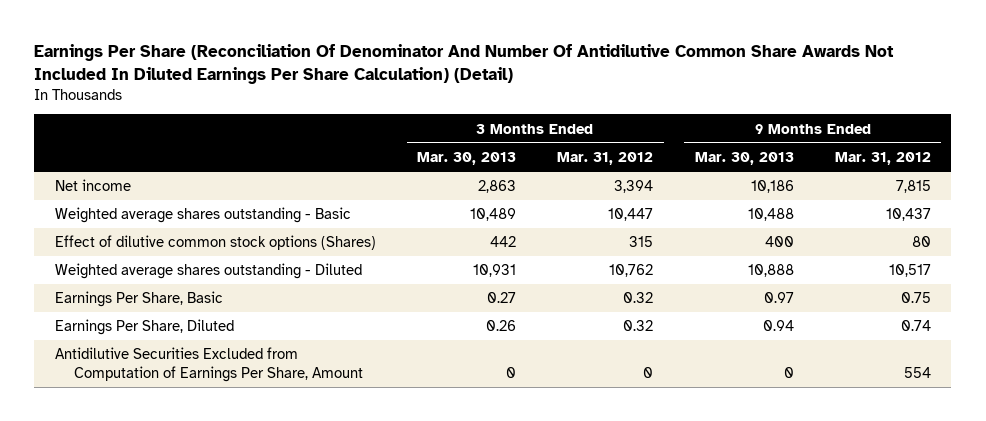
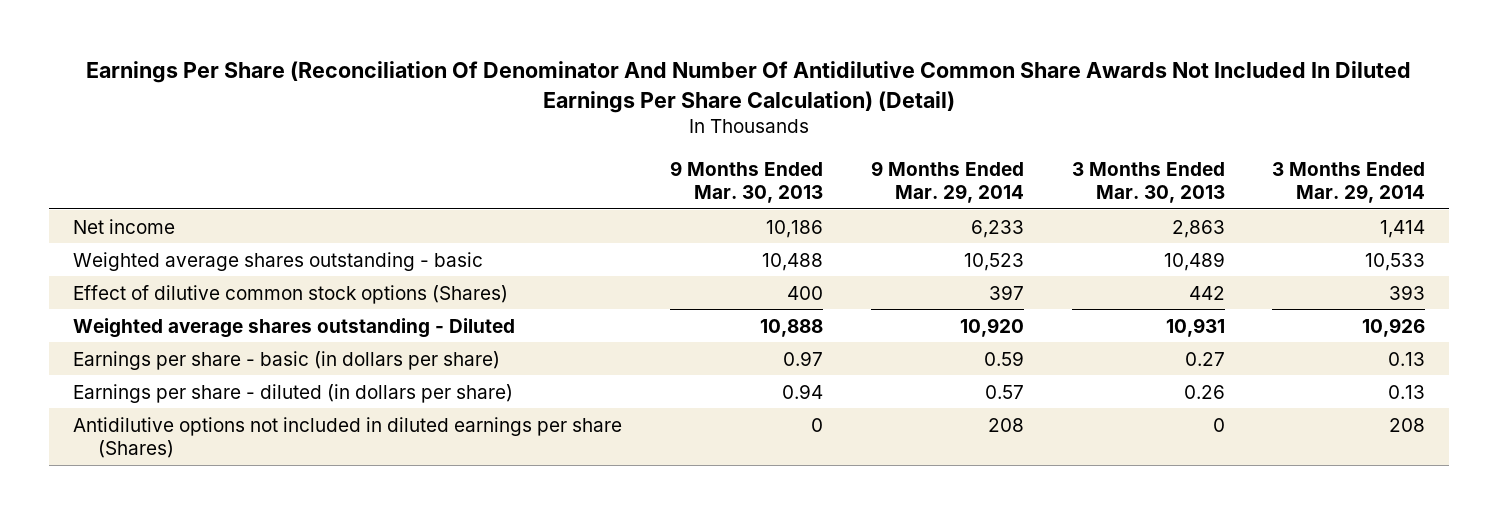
[557,152,654,166] Mar. 31, 2012 -> none
[834,152,931,166] Mar. 31, 2012 -> none
none -> [870,160,1024,203] 9 Months Ended Mar. 29, 2014
none -> [1272,161,1426,203] 3 Months Ended Mar. 29, 2014
[54,207,351,224] Weighted average shares outstanding - Basic -> [72,251,483,271] Weighted average shares outstanding - basic
[54,291,223,308] Earnings Per Share, Basic -> [72,350,500,370] Earnings per share - basic (in dollars per share)
[54,319,234,336] Earnings Per Share, Diluted -> [72,383,513,403] Earnings per share - diluted (in dollars per share)
[54,347,364,382] Antidilutive Securities Excluded from Computation of Earnings Per Share, Amount -> [72,416,622,458] Antidilutive options not included in diluted earnings per share (Shares)

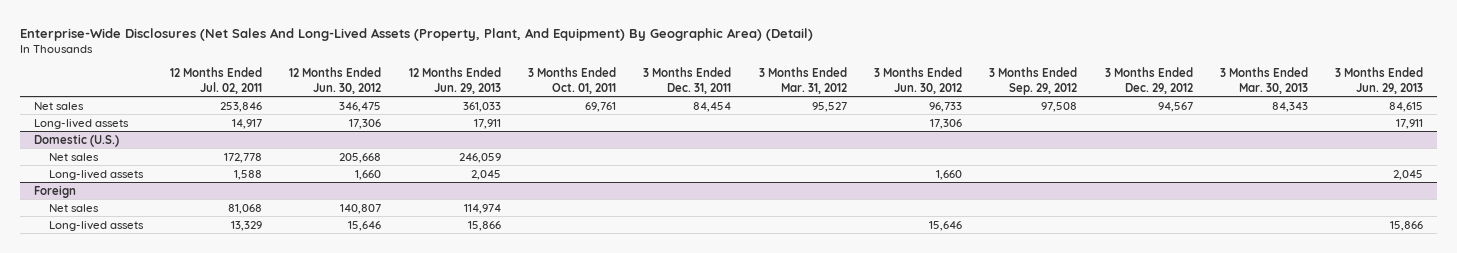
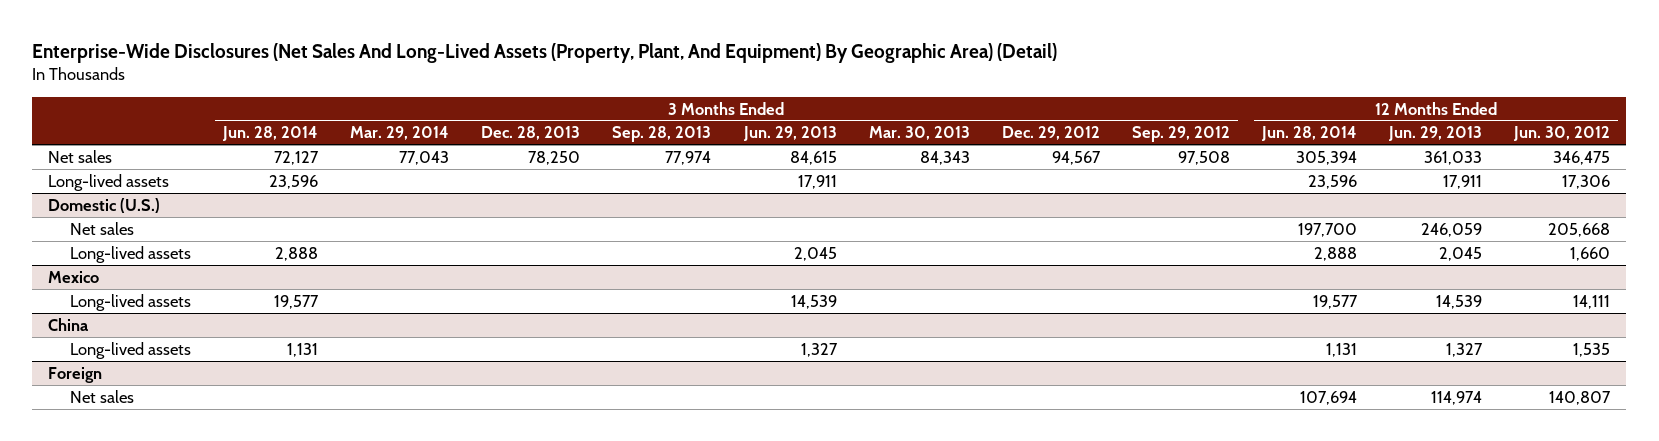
[170,67,263,94] 12 Months Ended Jul. 02, 2011 -> none
[528,67,617,94] 3 Months Ended Oct. 01, 2011 -> none
[643,67,732,94] 3 Months Ended Dec. 31, 2011 -> none
[758,67,847,94] 3 Months Ended Mar. 31, 2012 -> none
[873,67,962,94] 3 Months Ended Jun. 30, 2012 -> none
none -> [222,126,319,142] Jun. 28, 2014
none -> [350,126,450,141] Mar. 29, 2014
none -> [481,126,581,141] Dec. 28, 2013
none -> [612,126,712,143] Sep. 28, 2013
none -> [1261,126,1358,142] Jun. 28, 2014
none -> [48,270,100,283] Mexico
none -> [69,293,191,311] Long-lived assets
none -> [48,317,90,331] China
none -> [69,341,191,359] Long-lived assets
[48,220,144,231] Long-lived assets -> none

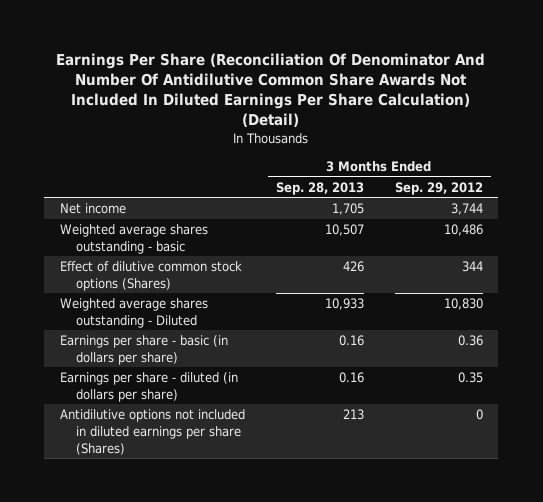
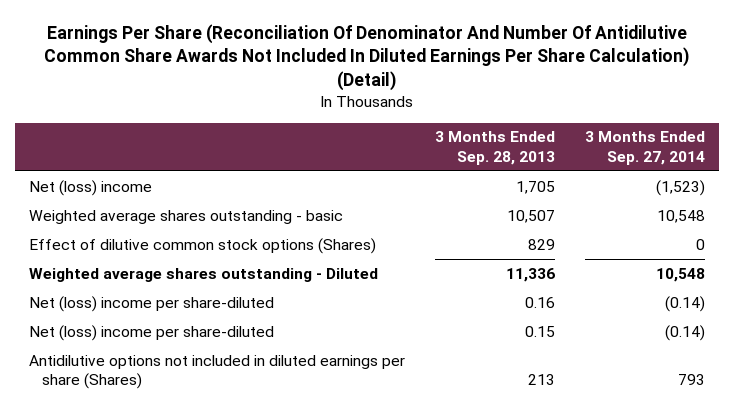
[394,181,483,195] Sep. 29, 2012 -> none
none -> [584,131,705,165] 3 Months Ended Sep. 27, 2014
[59,203,126,215] Net income -> [29,179,153,196] Net (loss) income
[342,261,364,273] 426 -> [527,238,555,250] 829
[324,298,364,311] 10,933 -> [505,267,555,282] 11,336
[59,335,228,365] Earnings per share - basic (in dollars per share) -> [29,295,275,312] Net (loss) income per share-diluted
[59,372,238,402] Earnings per share - diluted (in dollars per share) -> [29,324,275,341] Net (loss) income per share-diluted
[338,372,364,384] 0.16 -> [524,325,555,337] 0.15

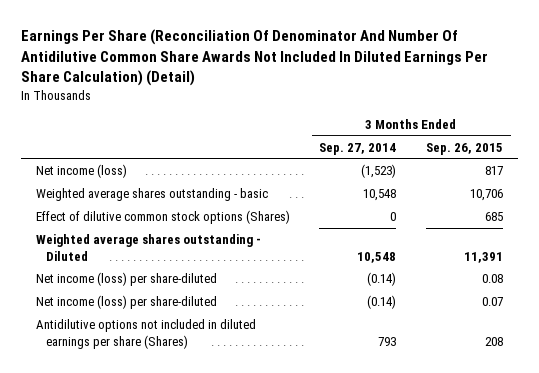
[434,131,555,165] 3 Months Ended Sep. 28, 2013 -> none
none -> [426,142,504,155] Sep. 26, 2015
[29,179,153,196] Net (loss) income -> [35,163,127,178] Net income (loss)
[29,295,275,312] Net (loss) income per share-diluted -> [35,271,217,286] Net income (loss) per share-diluted
[29,324,275,341] Net (loss) income per share-diluted -> [35,294,217,309] Net income (loss) per share-diluted

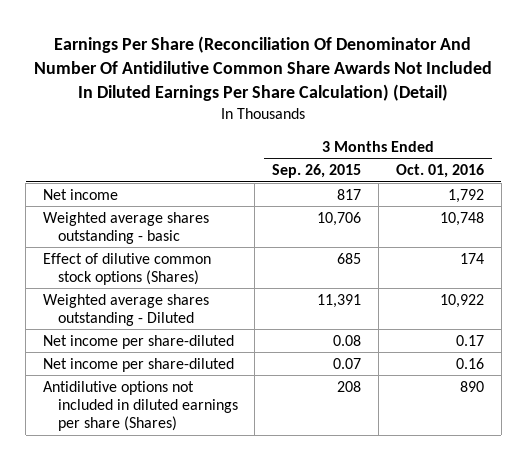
[319,142,397,155] Sep. 27, 2014 -> none
none -> [395,164,484,179] Oct. 01, 2016
[35,163,127,178] Net income (loss) -> [43,188,119,200] Net income
[35,271,217,286] Net income (loss) per share-diluted -> [43,334,235,349] Net income per share-diluted
[35,294,217,309] Net income (loss) per share-diluted -> [43,357,235,372] Net income per share-diluted

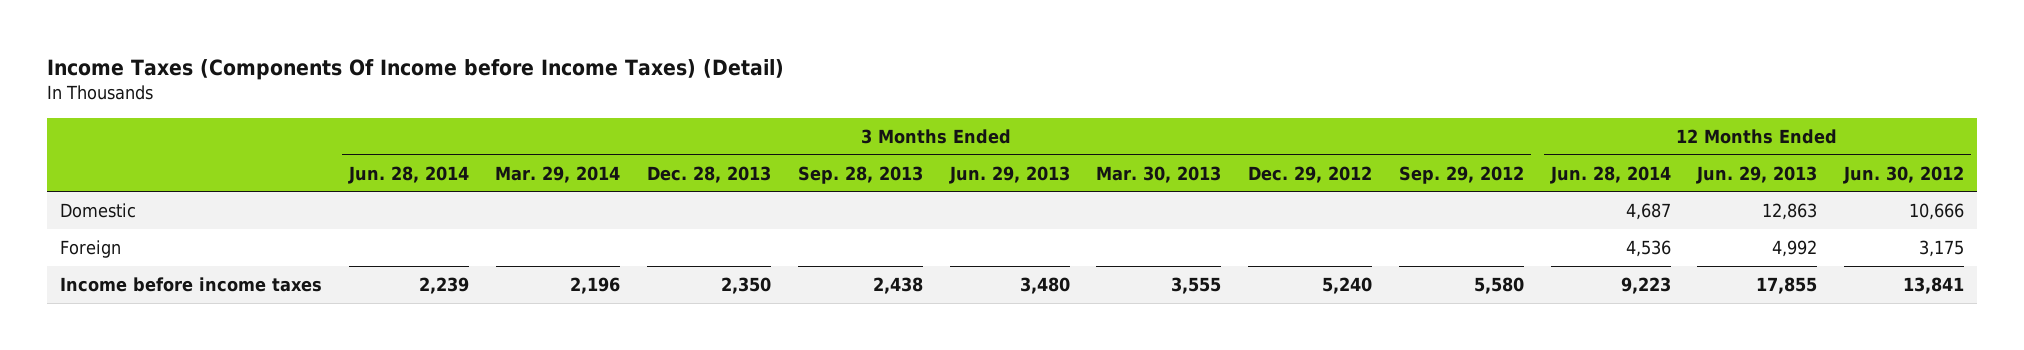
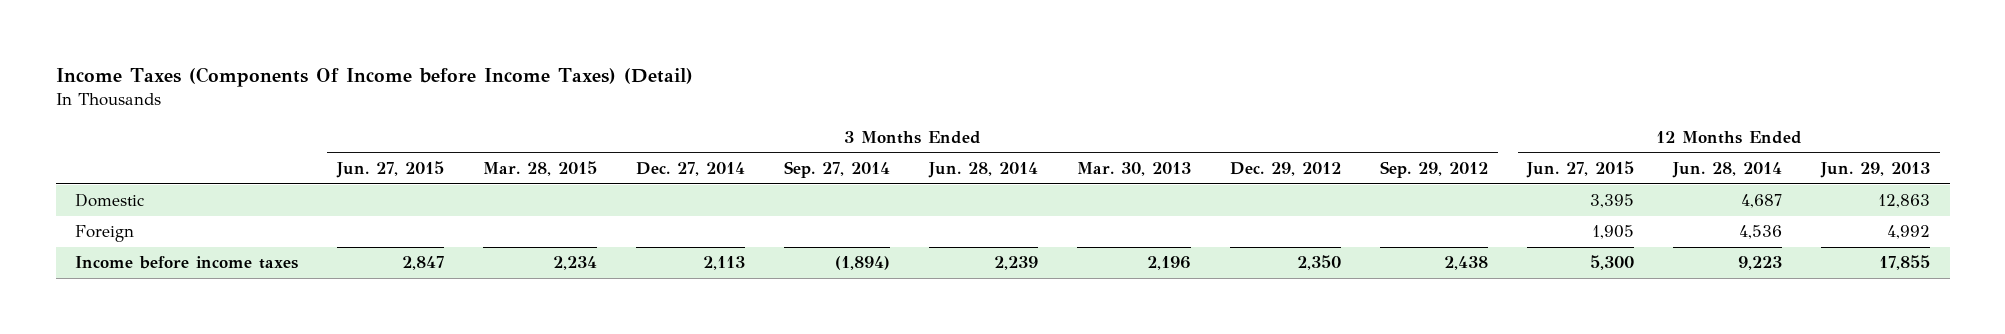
[495,165,621,183] Mar. 29, 2014 -> none
[647,165,772,183] Dec. 28, 2013 -> none
[797,165,923,184] Sep. 28, 2013 -> none
[948,165,1070,184] Jun. 29, 2013 -> none
[1843,165,1965,184] Jun. 30, 2012 -> none
none -> [336,161,445,179] Jun. 27, 2015
none -> [483,161,598,177] Mar. 28, 2015
none -> [636,162,746,177] Dec. 27, 2014
none -> [784,161,891,179] Sep. 27, 2014
none -> [1526,161,1635,179] Jun. 27, 2015
[1171,277,1222,295] 3,555 -> [1147,256,1192,271] 2,196
[1322,277,1373,295] 5,240 -> [1297,255,1342,271] 2,350
[1473,277,1524,295] 5,580 -> [1444,256,1489,271] 2,438

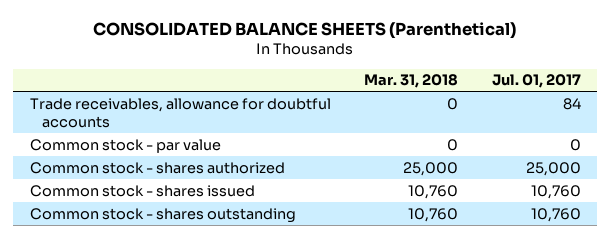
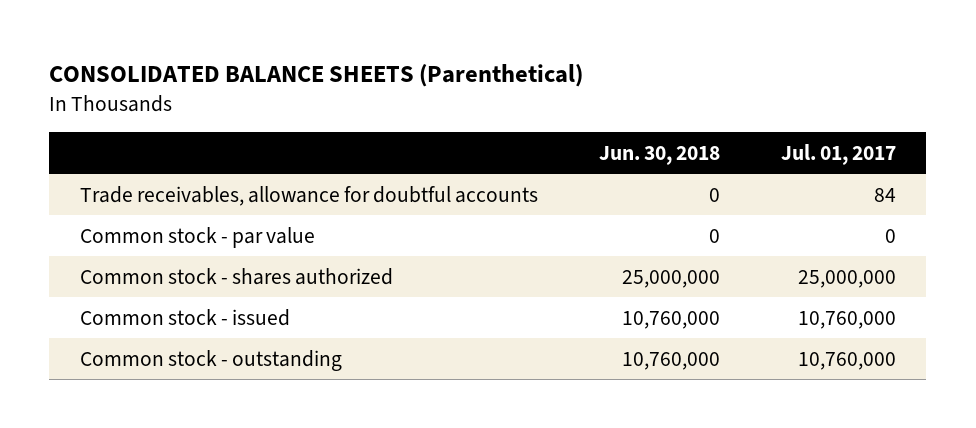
[364,74,459,89] Mar. 31, 2018 -> none
none -> [598,145,720,165] Jun. 30, 2018
[525,161,581,176] 25,000 -> [797,269,896,288] 25,000,000
[29,184,255,197] Common stock - shares issued -> [79,308,290,326] Common stock - issued
[530,184,581,199] 10,760 -> [797,310,896,329] 10,760,000
[29,207,296,223] Common stock - shares outstanding -> [79,349,342,371] Common stock - outstanding
[530,207,581,222] 10,760 -> [797,351,896,370] 10,760,000

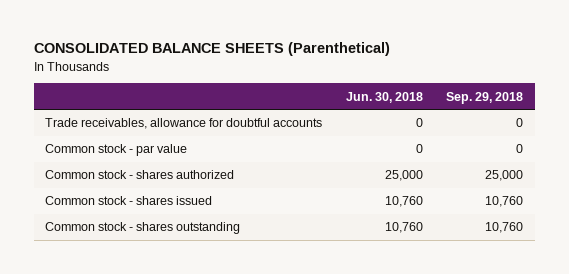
[780,143,896,165] Jul. 01, 2017 -> none
none -> [446,91,524,104] Sep. 29, 2018
[621,269,720,288] 25,000,000 -> [384,170,423,182] 25,000
[79,308,290,326] Common stock - issued -> [45,196,213,206] Common stock - shares issued
[621,310,720,329] 10,760,000 -> [384,196,423,208] 10,760
[79,349,342,371] Common stock - outstanding -> [45,222,241,235] Common stock - shares outstanding
[621,351,720,370] 10,760,000 -> [384,222,423,234] 10,760

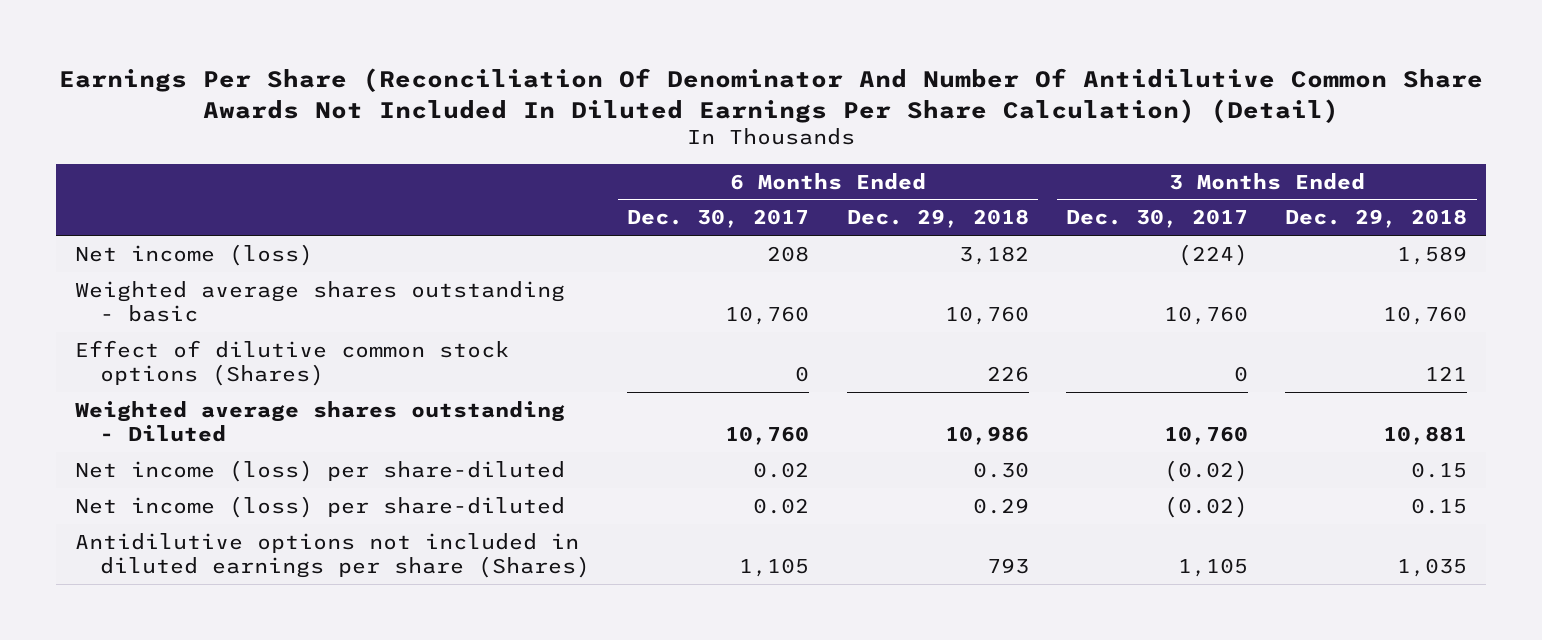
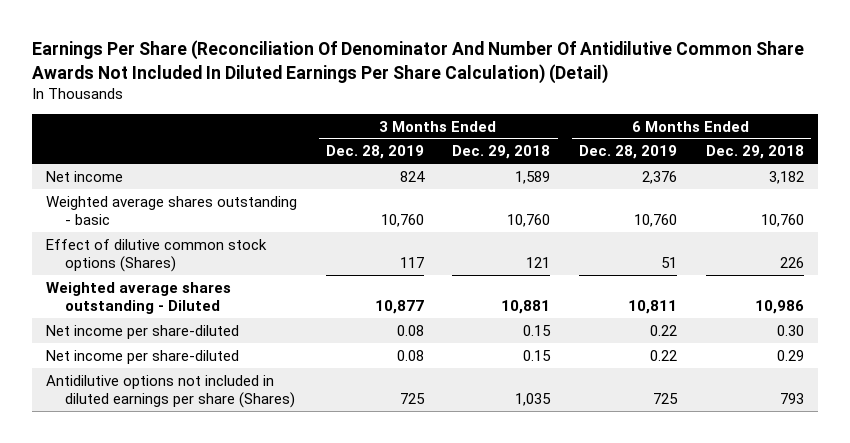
[627,209,810,229] Dec. 30, 2017 -> none
[1065,209,1248,229] Dec. 30, 2017 -> none
none -> [325,145,424,160] Dec. 28, 2019
none -> [579,145,678,160] Dec. 28, 2019
[74,243,313,266] Net income (loss) -> [46,170,124,182] Net income
[74,459,565,482] Net income (loss) per share-diluted -> [46,324,240,339] Net income per share-diluted
[74,495,565,518] Net income (loss) per share-diluted -> [46,349,240,364] Net income per share-diluted

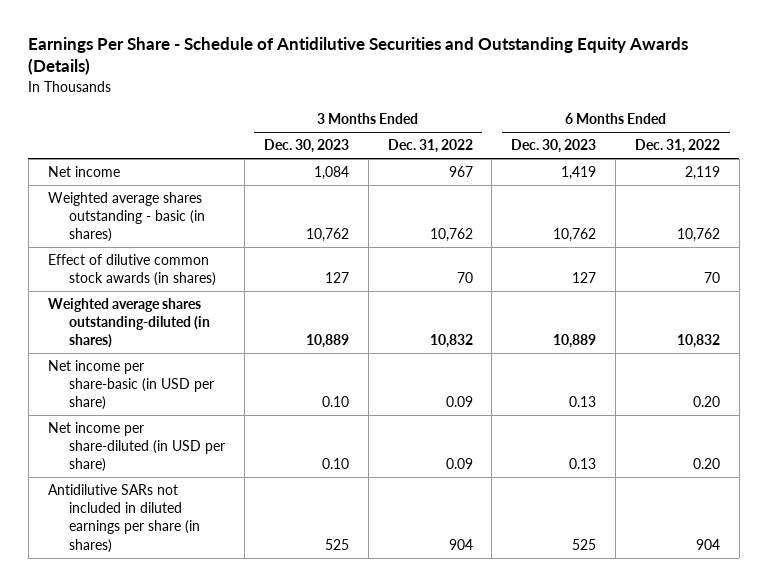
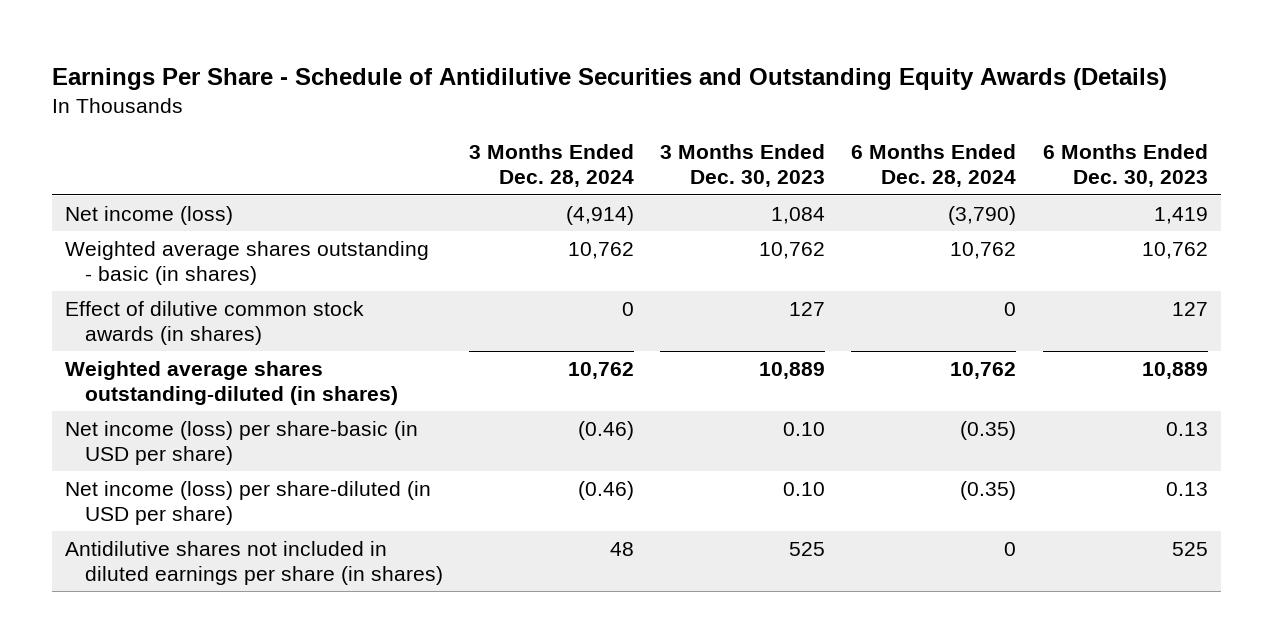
[387,139,473,154] Dec. 31, 2022 -> none
[634,139,720,154] Dec. 31, 2022 -> none
none -> [469,143,635,188] 3 Months Ended Dec. 28, 2024
none -> [851,143,1017,188] 6 Months Ended Dec. 28, 2024
[47,166,120,178] Net income -> [65,205,234,225] Net income (loss)
[47,360,215,411] Net income per share-basic (in USD per share) -> [65,420,419,466] Net income (loss) per share-basic (in USD per share)
[47,422,226,473] Net income per share-diluted (in USD per share) -> [65,480,432,526] Net income (loss) per share-diluted (in USD per share)
[47,484,201,553] Antidilutive SARs not included in diluted earnings per share (in shares) -> [65,540,444,586] Antidilutive shares not included in diluted earnings per share (in shares)

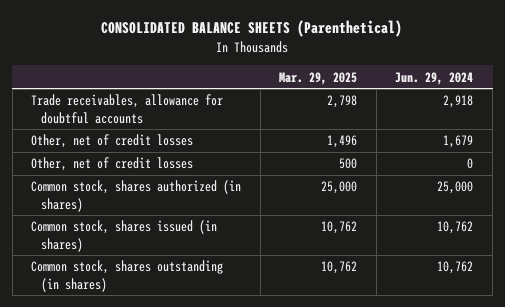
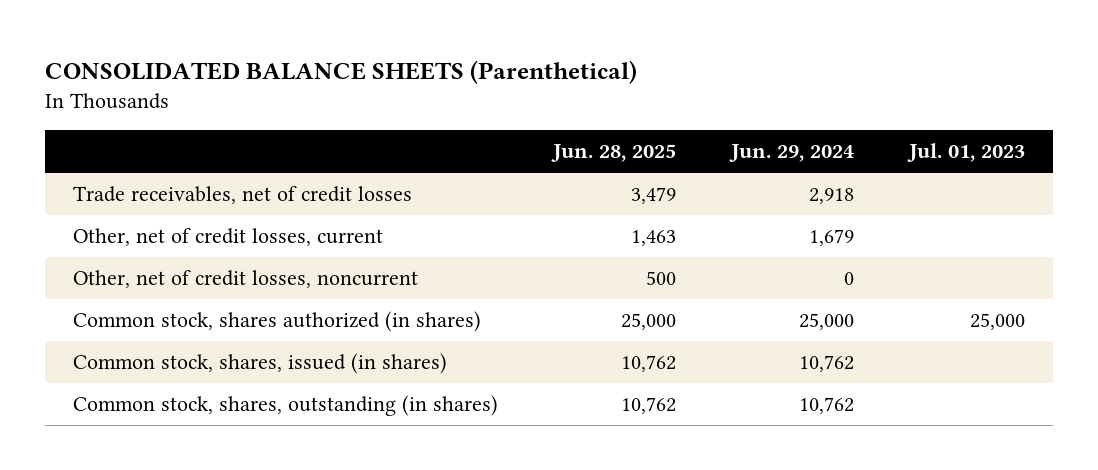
[279,71,358,85] Mar. 29, 2025 -> none
none -> [550,144,676,163] Jun. 28, 2025
none -> [907,143,1026,163] Jul. 01, 2023
[31,94,224,124] Trade receivables, allowance for doubtful accounts -> [72,186,412,205] Trade receivables, net of credit losses
[31,134,194,149] Other, net of credit losses -> [72,228,383,247] Other, net of credit losses, current
[31,157,194,172] Other, net of credit losses -> [72,270,418,289] Other, net of credit losses, noncurrent
[31,220,218,252] Common stock, shares issued (in shares) -> [72,353,447,375] Common stock, shares, issued (in shares)
[31,260,224,292] Common stock, shares outstanding (in shares) -> [72,395,498,417] Common stock, shares, outstanding (in shares)

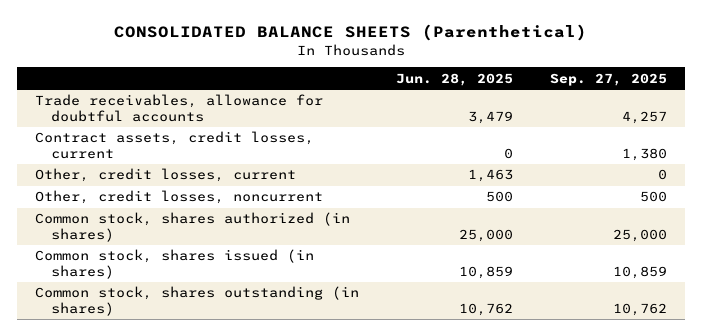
[728,144,854,163] Jun. 29, 2024 -> none
[907,143,1026,163] Jul. 01, 2023 -> none
none -> [549,72,667,86] Sep. 27, 2025
[72,186,412,205] Trade receivables, net of credit losses -> [35,94,324,122] Trade receivables, allowance for doubtful accounts
none -> [35,131,315,159] Contract assets, credit losses, current
[72,228,383,247] Other, net of credit losses, current -> [35,168,297,183] Other, credit losses, current
[72,270,418,289] Other, net of credit losses, noncurrent -> [35,190,324,205] Other, credit losses, noncurrent
[72,353,447,375] Common stock, shares, issued (in shares) -> [35,249,315,279] Common stock, shares issued (in shares)
[620,355,676,373] 10,762 -> [458,265,513,279] 10,859
[72,395,498,417] Common stock, shares, outstanding (in shares) -> [35,286,360,316] Common stock, shares outstanding (in shares)

